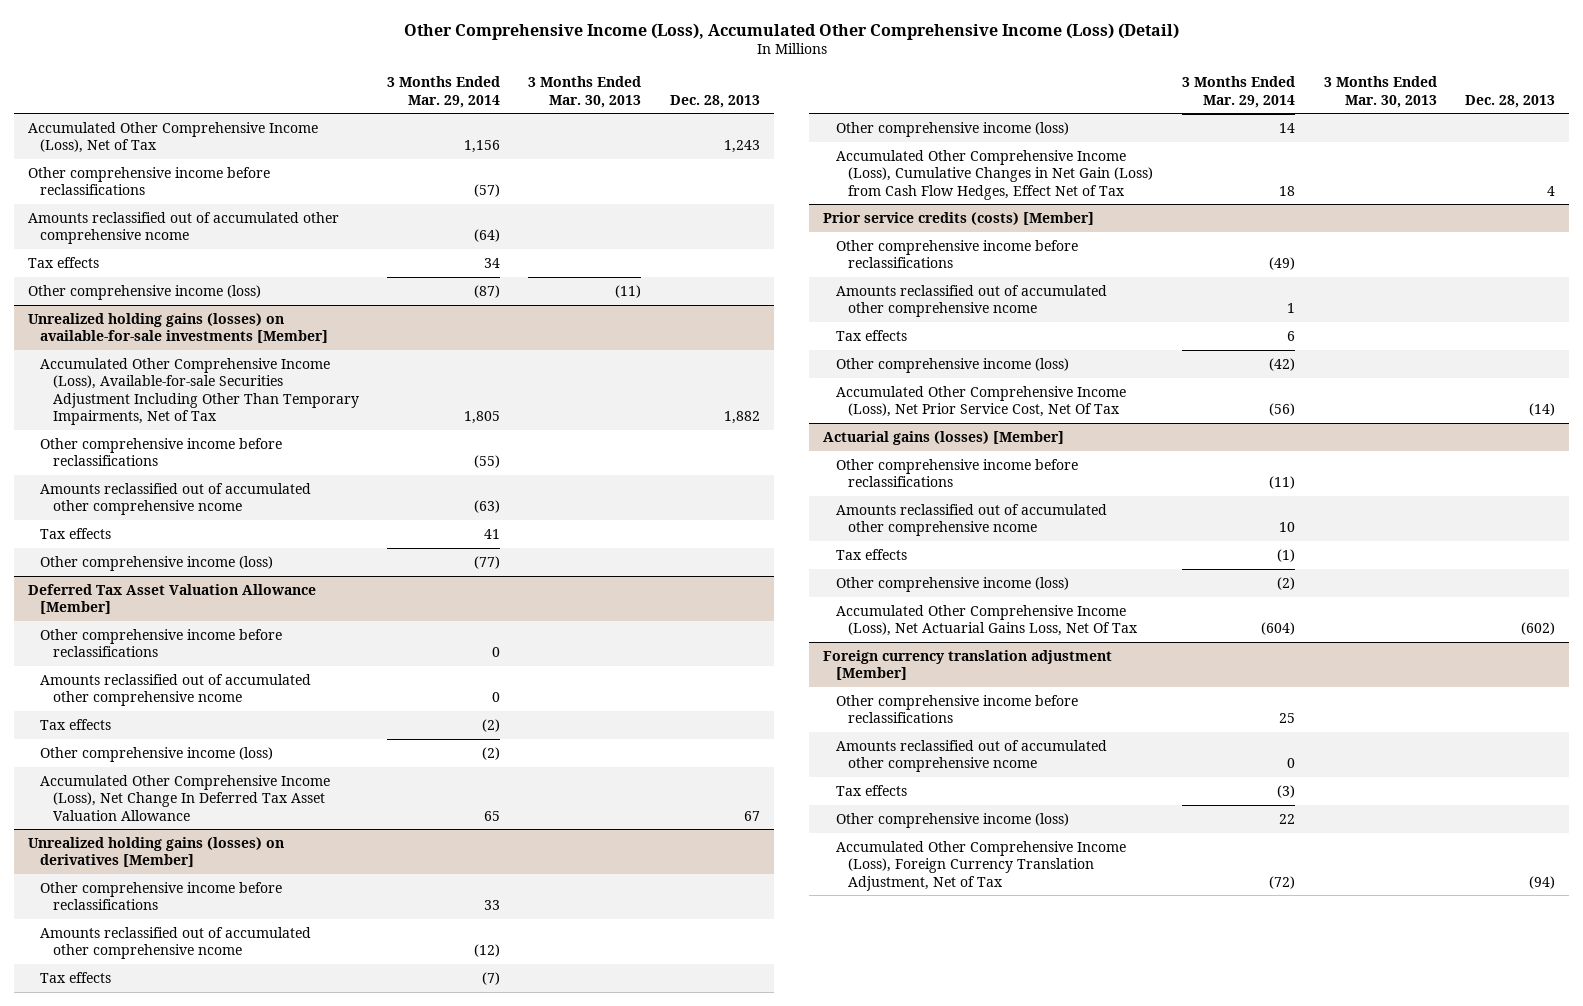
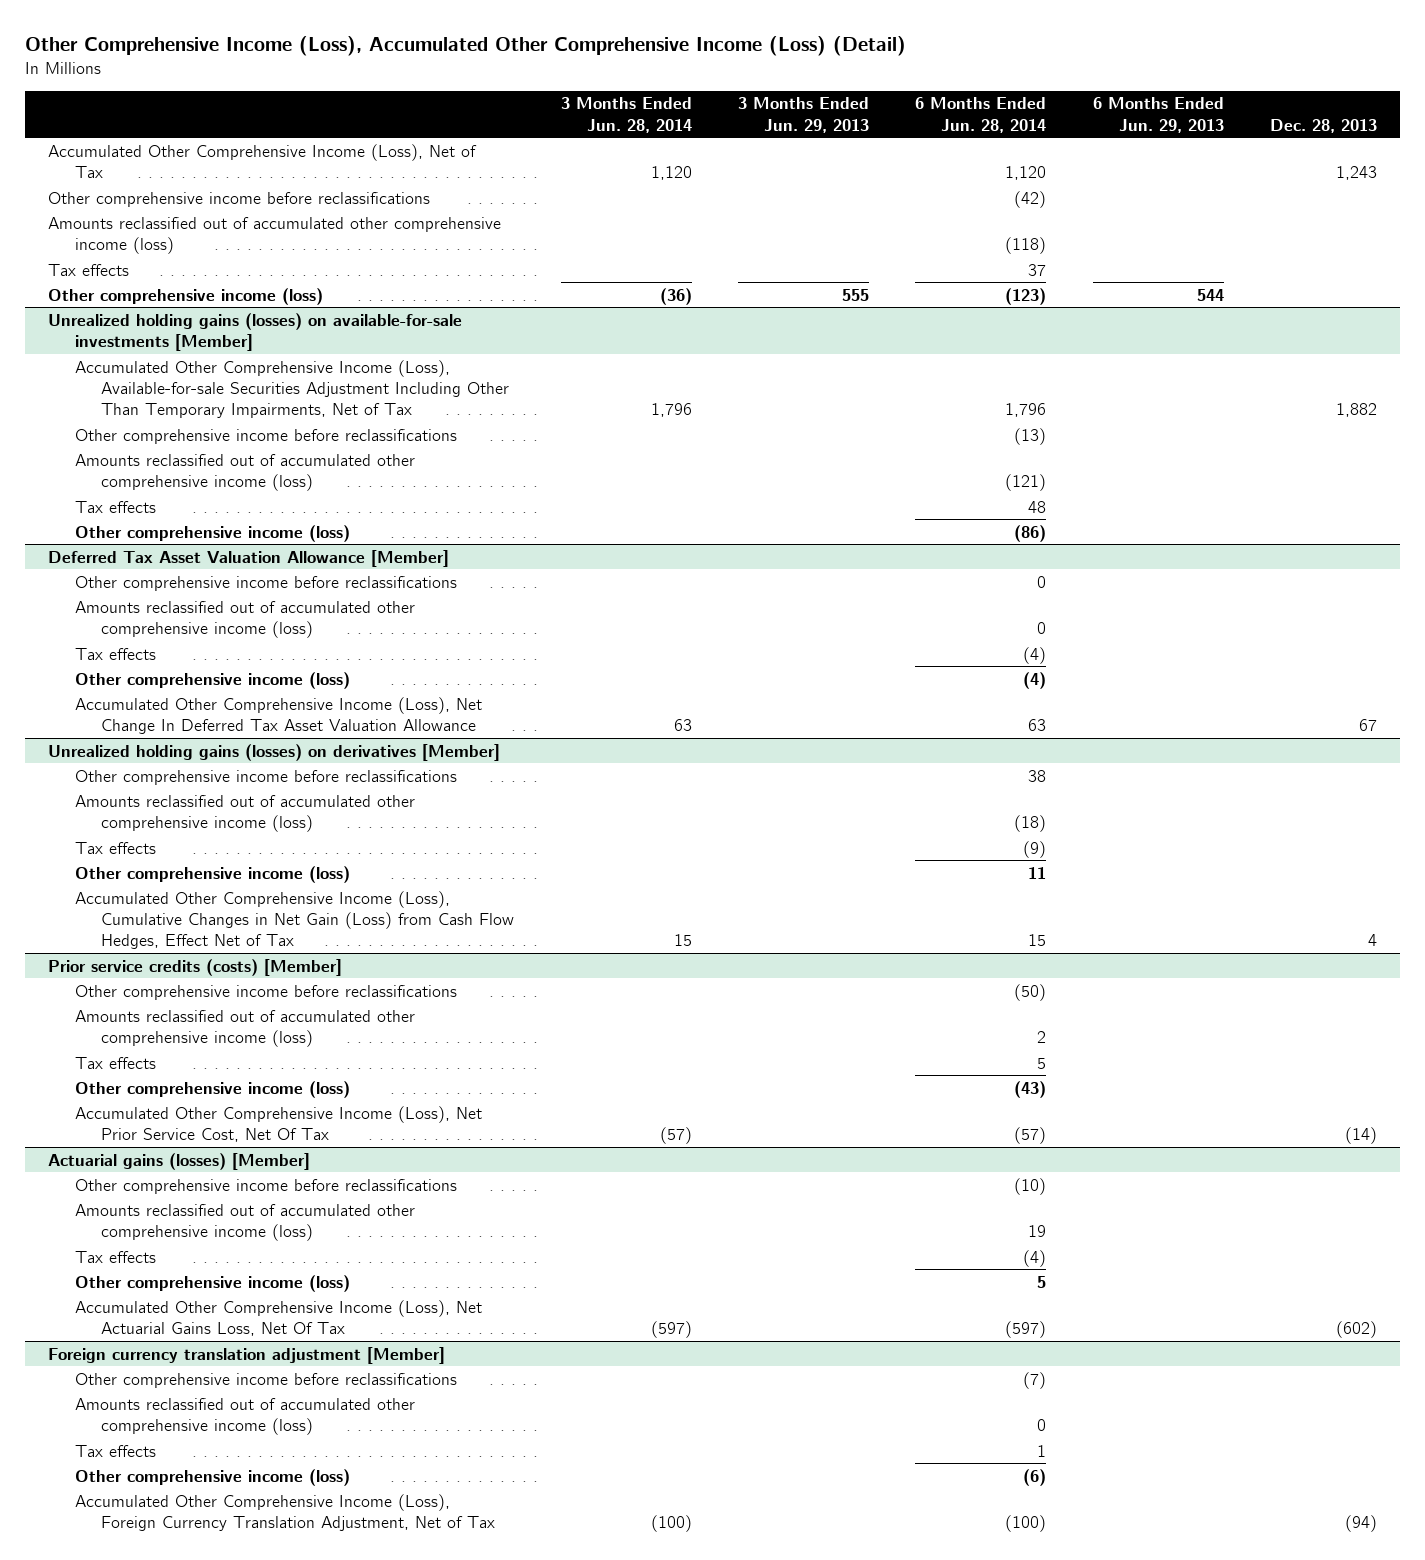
[387,76,501,108] 3 Months Ended Mar. 29, 2014 -> none
[528,76,642,108] 3 Months Ended Mar. 30, 2013 -> none
none -> [560,97,692,133] 3 Months Ended Jun. 28, 2014
none -> [738,97,870,133] 3 Months Ended Jun. 29, 2013
none -> [915,97,1047,133] 6 Months Ended Jun. 28, 2014
none -> [1092,97,1224,133] 6 Months Ended Jun. 29, 2013
[27,211,339,245] Amounts reclassified out of accumulated other comprehensive ncome -> [47,216,501,254] Amounts reclassified out of accumulated other comprehensive income (loss)
[40,482,312,516] Amounts reclassified out of accumulated other comprehensive ncome -> [74,453,415,491] Amounts reclassified out of accumulated other comprehensive income (loss)
[40,673,312,707] Amounts reclassified out of accumulated other comprehensive ncome -> [74,600,415,638] Amounts reclassified out of accumulated other comprehensive income (loss)
[40,926,312,960] Amounts reclassified out of accumulated other comprehensive ncome -> [74,794,415,832] Amounts reclassified out of accumulated other comprehensive income (loss)
[835,284,1107,318] Amounts reclassified out of accumulated other comprehensive ncome -> [74,1009,415,1047] Amounts reclassified out of accumulated other comprehensive income (loss)
[835,503,1107,537] Amounts reclassified out of accumulated other comprehensive ncome -> [74,1203,415,1241] Amounts reclassified out of accumulated other comprehensive income (loss)
[835,739,1107,773] Amounts reclassified out of accumulated other comprehensive ncome -> [74,1397,415,1435] Amounts reclassified out of accumulated other comprehensive income (loss)

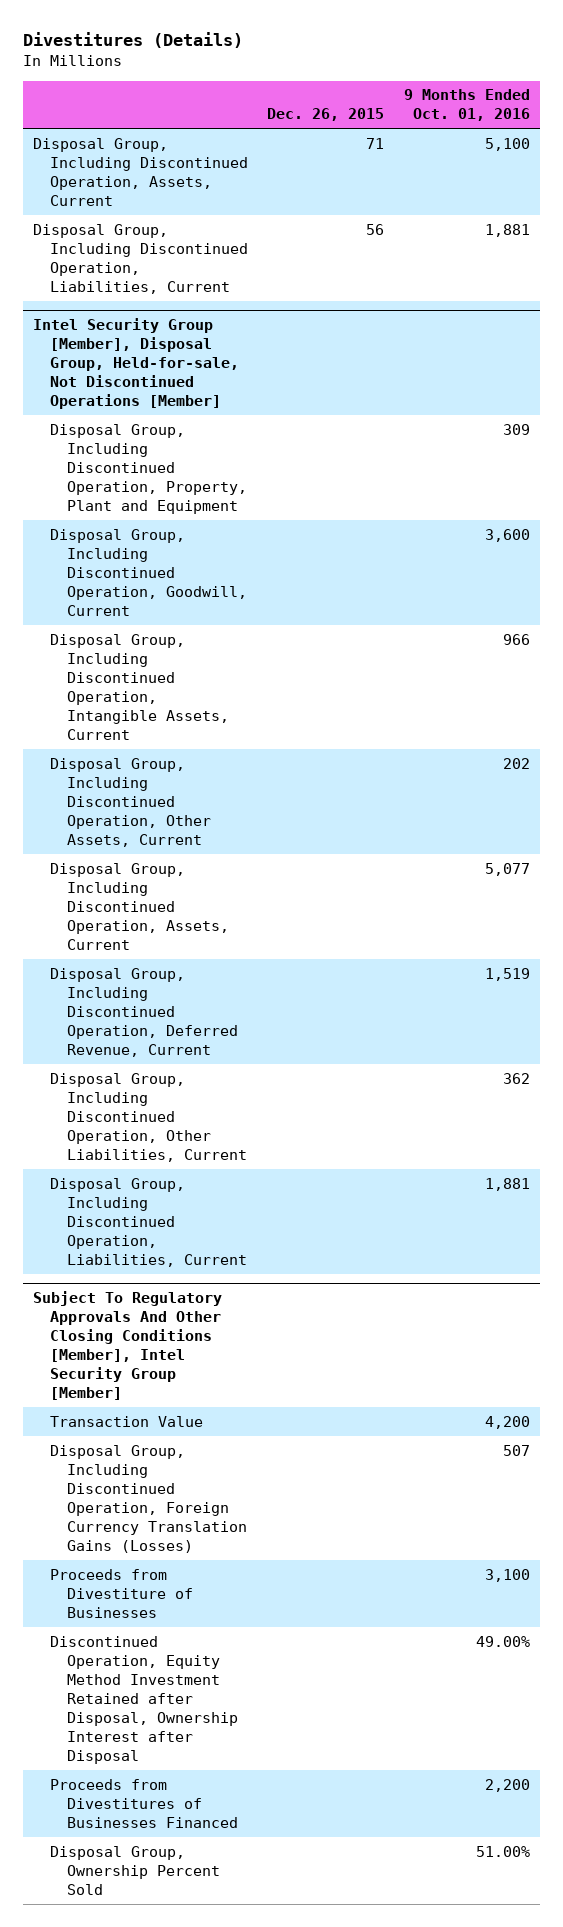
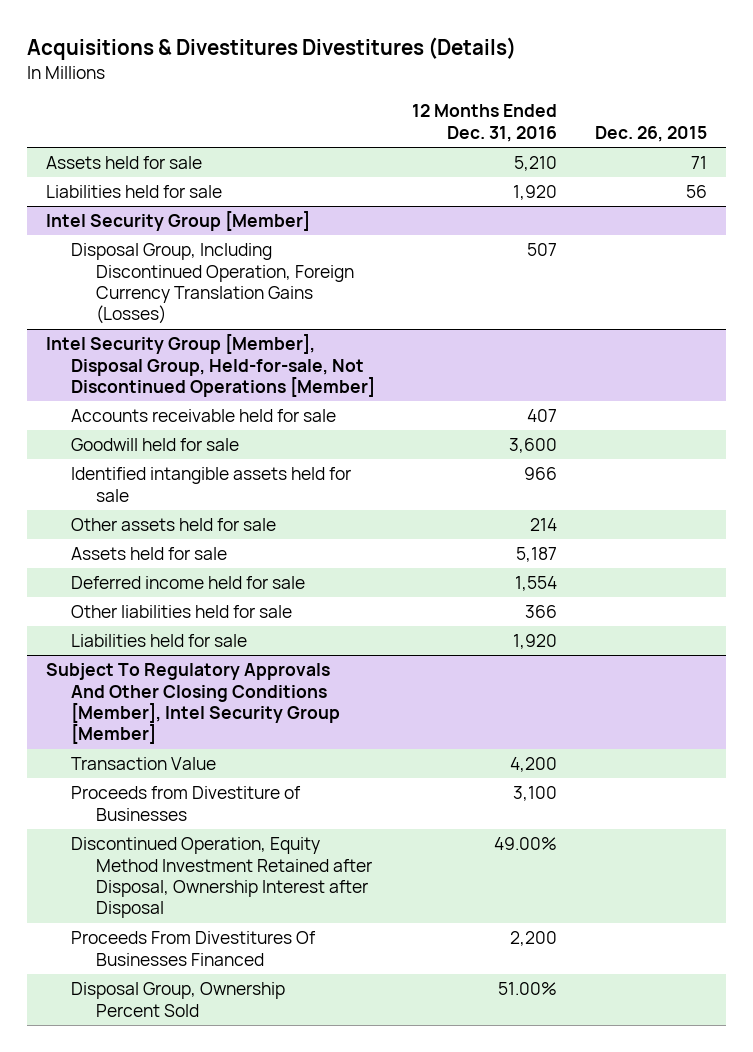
[22,31,243,48] Divestitures (Details) -> [27,36,517,60] Acquisitions & Divestitures Divestitures (Details)
[403,89,530,122] 9 Months Ended Oct. 01, 2016 -> none
none -> [412,104,558,142] 12 Months Ended Dec. 31, 2016
[32,137,249,206] Disposal Group, Including Discontinued Operation, Assets, Current -> [46,156,203,170] Assets held for sale
[32,223,249,294] Disposal Group, Including Discontinued Operation, Liabilities, Current -> [46,185,223,199] Liabilities held for sale
none -> [46,211,311,232] Intel Security Group [Member]
none -> [70,243,354,325] Disposal Group, Including Discontinued Operation, Foreign Currency Translation Gains (Losses)
[50,423,248,514] Disposal Group, Including Discontinued Operation, Property, Plant and Equipment -> [70,409,336,423] Accounts receivable held for sale
[50,528,248,616] Disposal Group, Including Discontinued Operation, Goodwill, Current -> [70,438,239,452] Goodwill held for sale
[50,633,230,740] Disposal Group, Including Discontinued Operation, Intangible Assets, Current -> [70,467,351,502] Identified intangible assets held for sale
[50,757,212,847] Disposal Group, Including Discontinued Operation, Other Assets, Current -> [70,518,276,532] Other assets held for sale
[50,862,230,950] Disposal Group, Including Discontinued Operation, Assets, Current -> [70,547,227,561] Assets held for sale
[50,967,239,1057] Disposal Group, Including Discontinued Operation, Deferred Revenue, Current -> [70,576,305,590] Deferred income held for sale
[50,1072,248,1162] Disposal Group, Including Discontinued Operation, Other Liabilities, Current -> [70,605,292,619] Other liabilities held for sale
[50,1177,248,1267] Disposal Group, Including Discontinued Operation, Liabilities, Current -> [70,634,247,648] Liabilities held for sale
[50,1444,248,1553] Disposal Group, Including Discontinued Operation, Foreign Currency Translation Gains (Losses) -> none
[50,1778,239,1828] Proceeds from Divestitures of Businesses Financed -> [70,931,316,966] Proceeds From Divestitures Of Businesses Financed

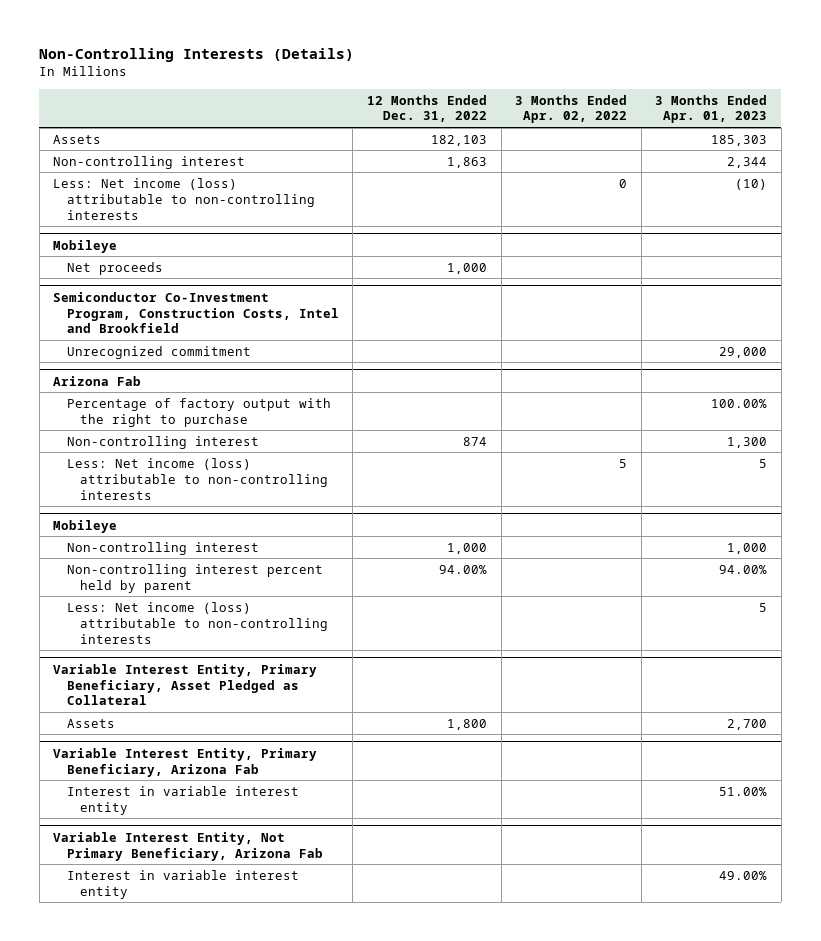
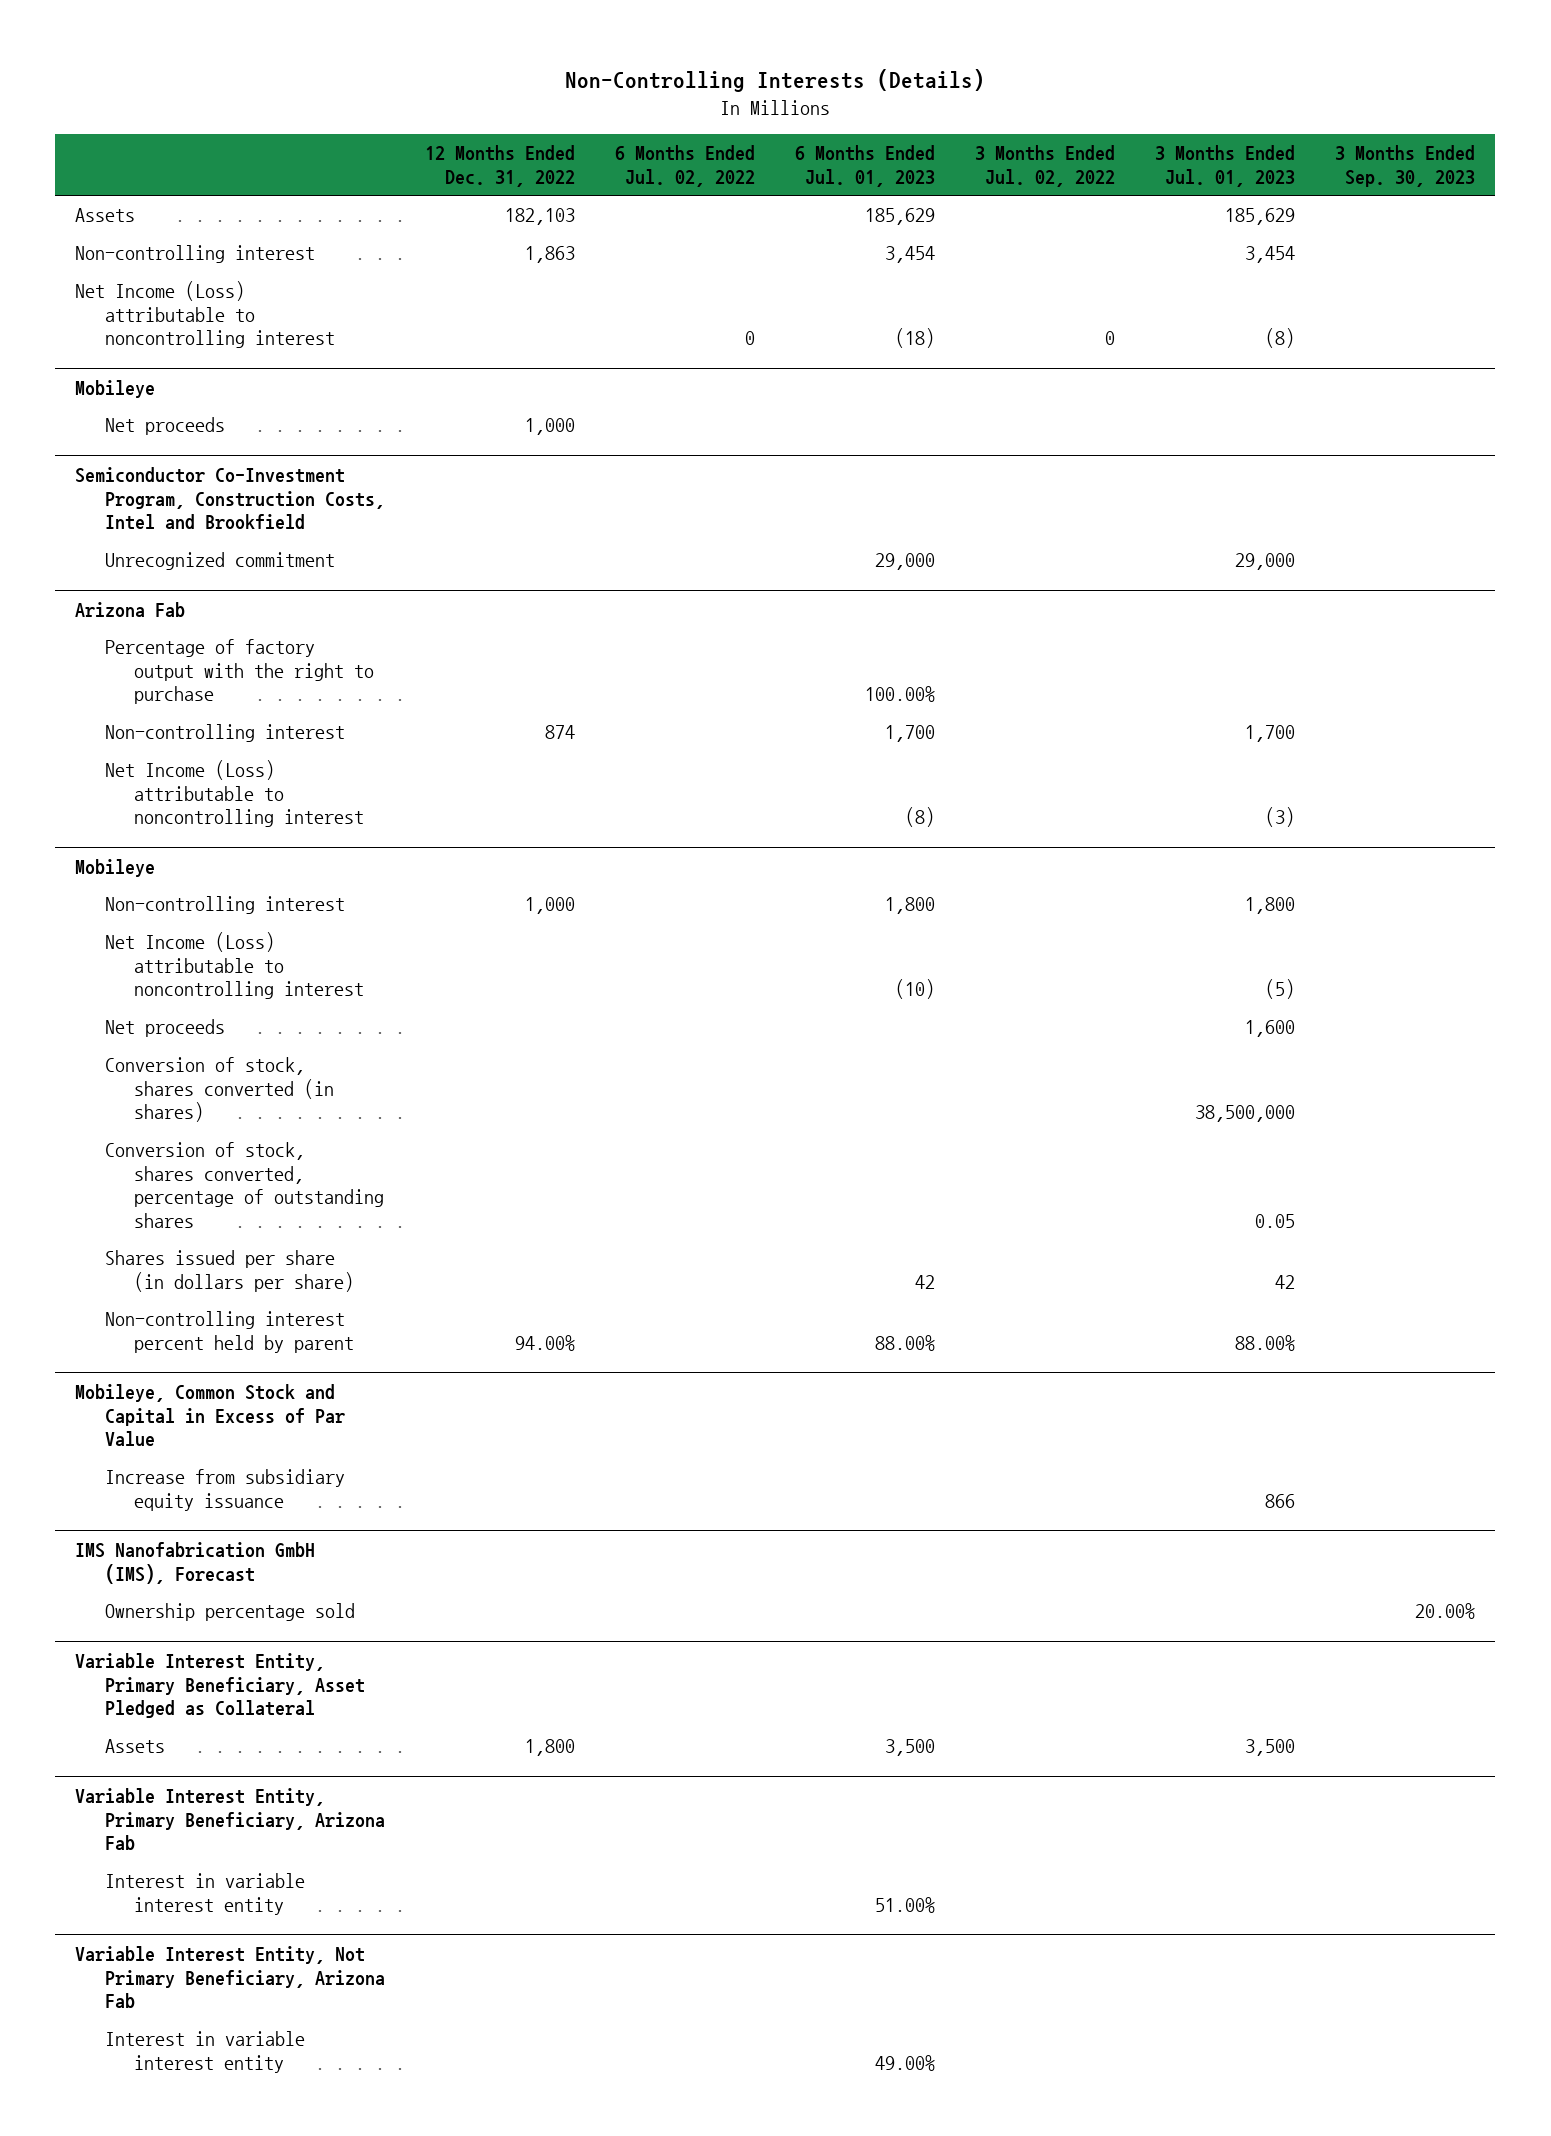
[515,94,628,124] 3 Months Ended Apr. 02, 2022 -> none
[655,94,768,124] 3 Months Ended Apr. 01, 2023 -> none
none -> [615,145,756,187] 6 Months Ended Jul. 02, 2022
none -> [795,145,936,187] 6 Months Ended Jul. 01, 2023
none -> [975,145,1116,187] 3 Months Ended Jul. 02, 2022
none -> [1155,145,1296,187] 3 Months Ended Jul. 01, 2023
none -> [1335,145,1476,187] 3 Months Ended Sep. 30, 2023
[53,177,315,220] Less: Net income (loss) attributable to non-controlling interests -> [75,281,335,349] Net Income (Loss) attributable to noncontrolling interest
[66,457,329,500] Less: Net income (loss) attributable to non-controlling interests -> [104,760,365,828] Net Income (Loss) attributable to noncontrolling interest
none -> [104,932,365,1000] Net Income (Loss) attributable to noncontrolling interest
none -> [104,1019,225,1038] Net proceeds
none -> [104,1057,335,1123] Conversion of stock, shares converted (in shares)
none -> [104,1142,385,1229] Conversion of stock, shares converted, percentage of outstanding shares
none -> [104,1250,355,1292] Shares issued per share (in dollars per share)
[66,601,329,644] Less: Net income (loss) attributable to non-controlling interests -> none
none -> [75,1384,345,1447] Mobileye, Common Stock and Capital in Excess of Par Value
none -> [104,1469,345,1511] Increase from subsidiary equity issuance
none -> [75,1542,316,1584] IMS Nanofabrication GmbH (IMS), Forecast
none -> [104,1603,355,1622] Ownership percentage sold

